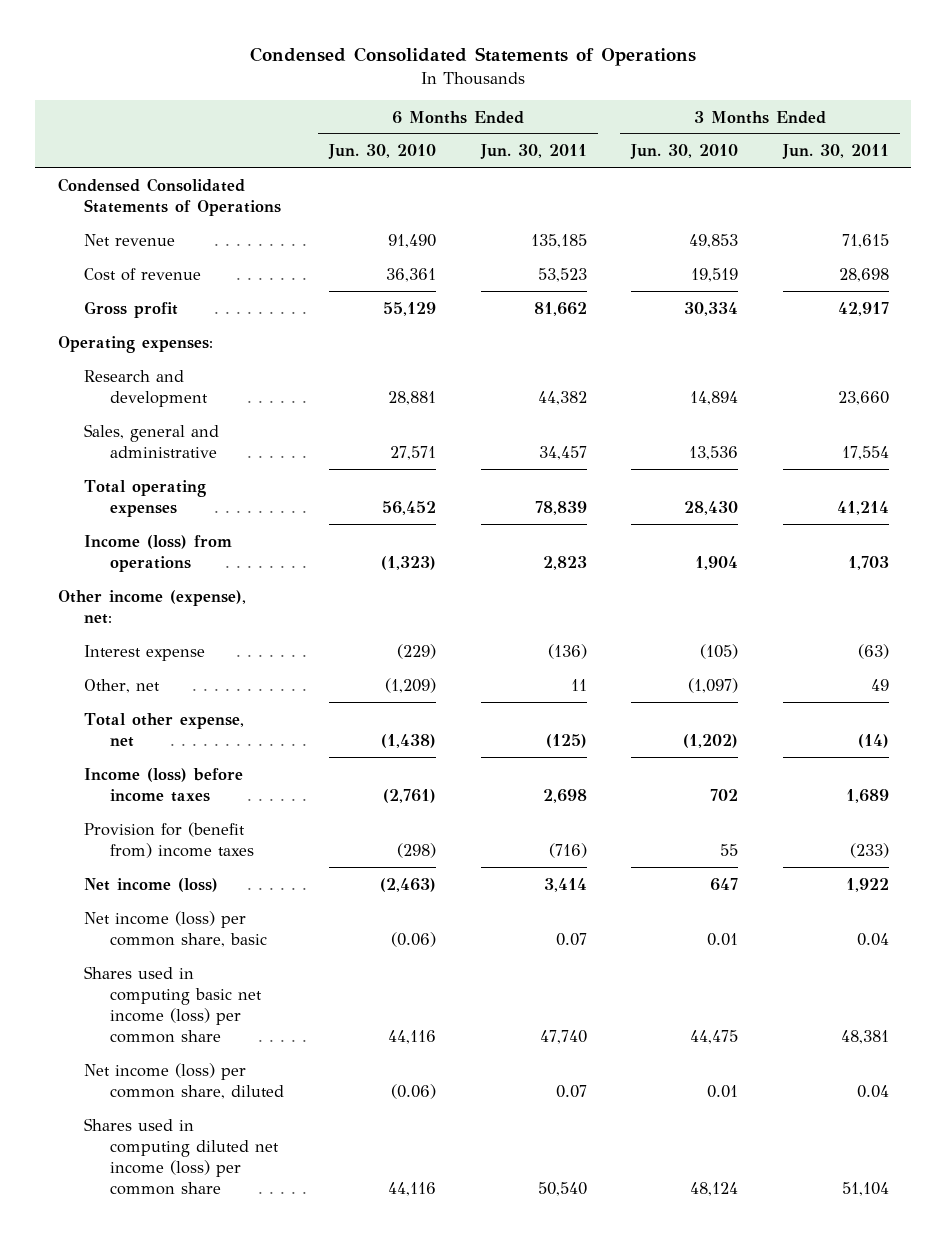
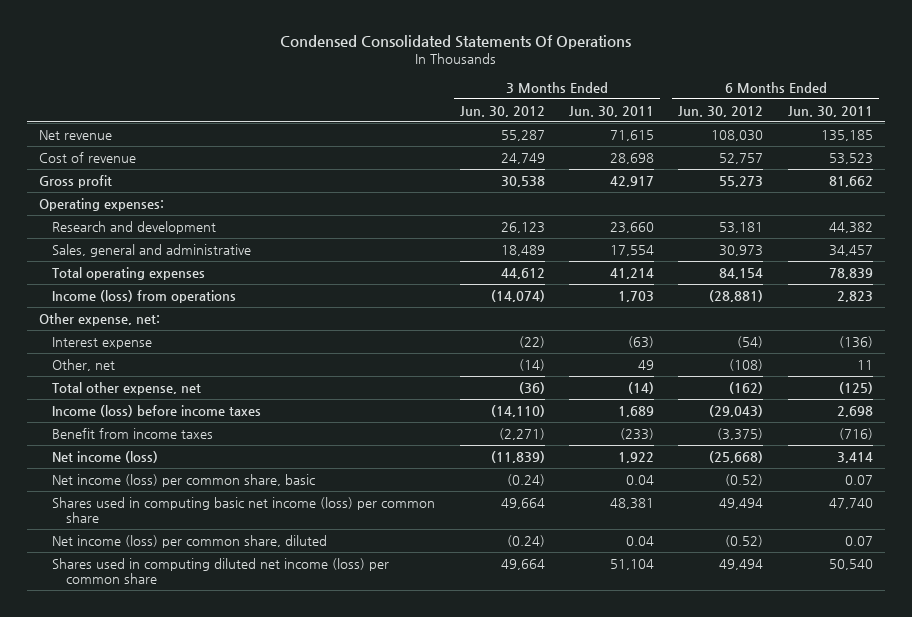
[250,47,697,67] Condensed Consolidated Statements of Operations -> [279,35,631,50] Condensed Consolidated Statements Of Operations
[327,144,436,160] Jun. 30, 2010 -> none
[630,144,739,160] Jun. 30, 2010 -> none
none -> [459,105,545,117] Jun. 30, 2012
none -> [678,105,764,117] Jun. 30, 2012
[57,177,282,216] Condensed Consolidated Statements of Operations -> none
[57,589,246,624] Other income (expense), net: -> [38,312,160,326] Other expense, net:
[84,821,255,858] Provision for (benefit from) income taxes -> [52,427,214,439] Benefit from income taxes

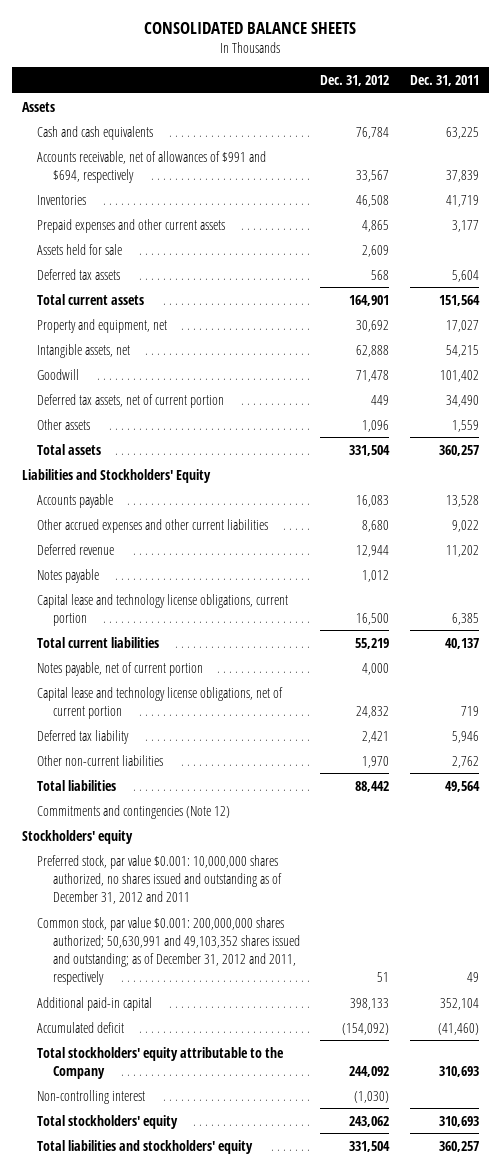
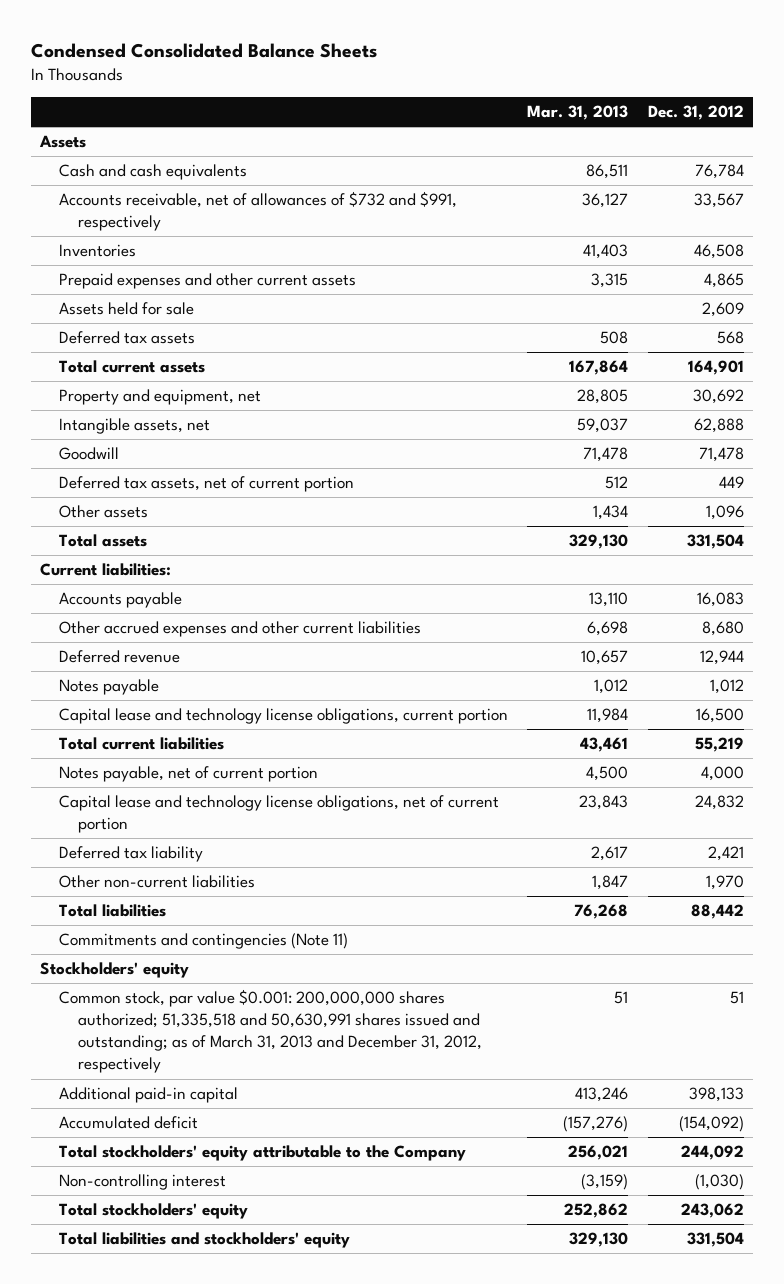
[144,22,357,35] CONSOLIDATED BALANCE SHEETS -> [30,43,377,59] Condensed Consolidated Balance Sheets
[409,75,479,87] Dec. 31, 2011 -> none
none -> [527,105,629,121] Mar. 31, 2013
[37,150,267,183] Accounts receivable, net of allowances of $991 and $694, respectively -> [59,191,458,232] Accounts receivable, net of allowances of $732 and $991, respectively
[22,468,212,483] Liabilities and Stockholders' Equity -> none
none -> [40,563,172,577] Current liabilities:
[37,804,231,819] Commitments and contingencies (Note 12) -> [59,933,349,950] Commitments and contingencies (Note 11)
[37,854,282,905] Preferred stock, par value $0.001: 10,000,000 shares authorized, no shares issued and outstanding as of December 31, 2012 and 2011 -> none
[37,916,300,986] Common stock, par value $0.001: 200,000,000 shares authorized; 50,630,991 and 49,103,352 shares issued and outstanding; as of December 31, 2012 and 2011, respectively -> [59,989,482,1074] Common stock, par value $0.001: 200,000,000 shares authorized; 51,335,518 and 50,630,991 shares issued and outstanding; as of March 31, 2013 and December 31, 2012, respectively

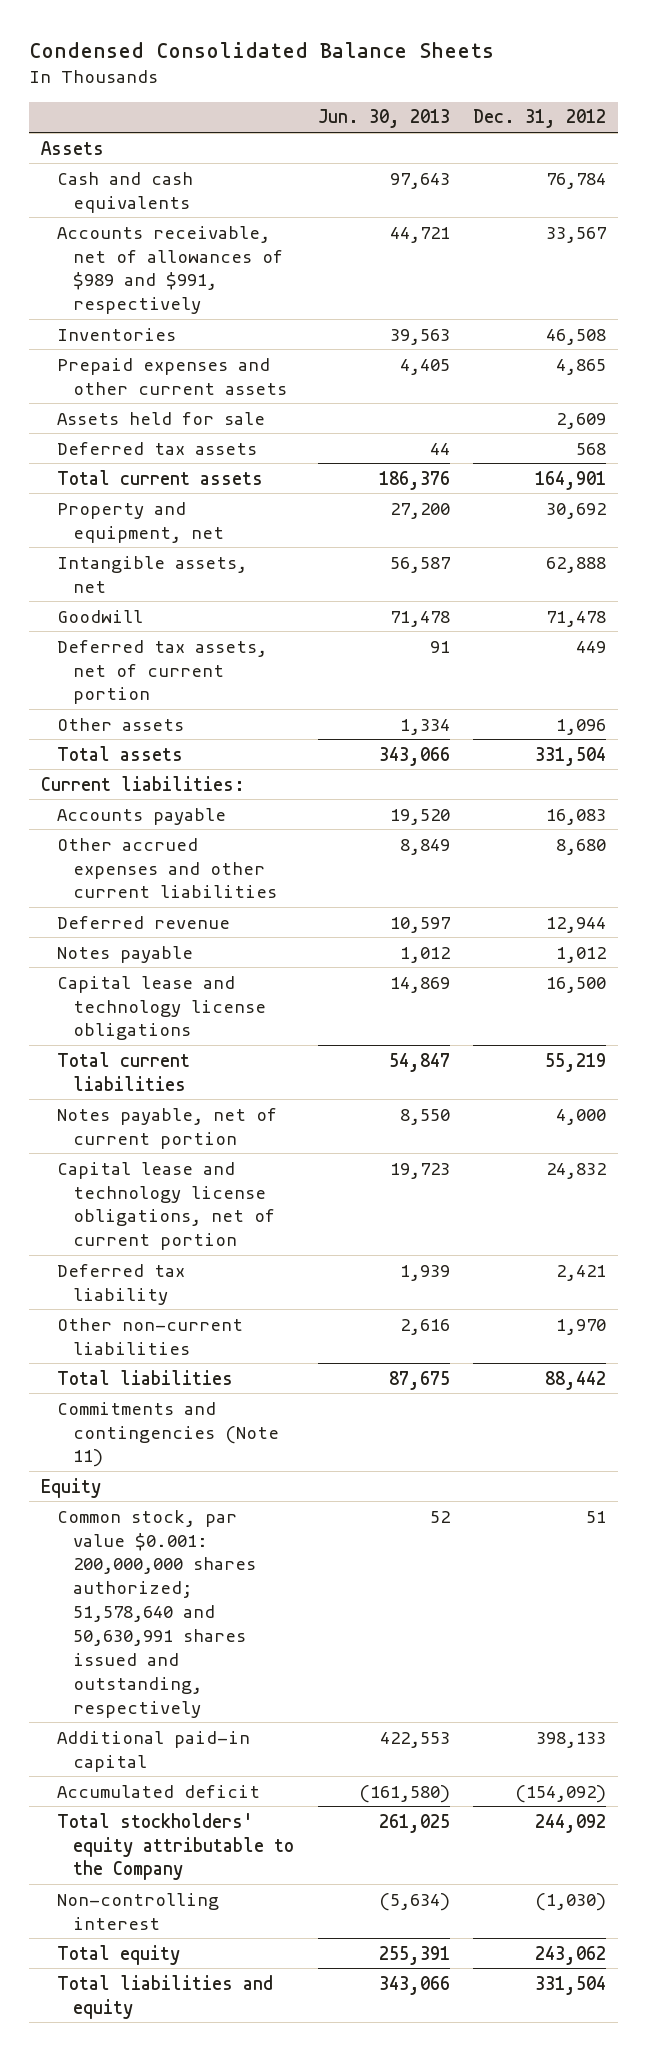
[527,105,629,121] Mar. 31, 2013 -> none
none -> [317,109,450,129] Jun. 30, 2013
[59,191,458,232] Accounts receivable, net of allowances of $732 and $991, respectively -> [56,225,283,315] Accounts receivable, net of allowances of $989 and $991, respectively
[59,708,509,725] Capital lease and technology license obligations, current portion -> [56,975,266,1041] Capital lease and technology license obligations
[40,962,190,979] Stockholders' equity -> [41,1477,102,1498] Equity
[59,989,482,1074] Common stock, par value $0.001: 200,000,000 shares authorized; 51,335,518 and 50,630,991 shares issued and outstanding; as of March 31, 2013 and December 31, 2012, respectively -> [56,1509,256,1718] Common stock, par value $0.001: 200,000,000 shares authorized; 51,578,640 and 50,630,991 shares issued and outstanding, respectively
[59,1203,249,1220] Total stockholders' equity -> [56,1944,180,1965] Total equity
[59,1232,351,1249] Total liabilities and stockholders' equity -> [56,1974,273,2019] Total liabilities and equity

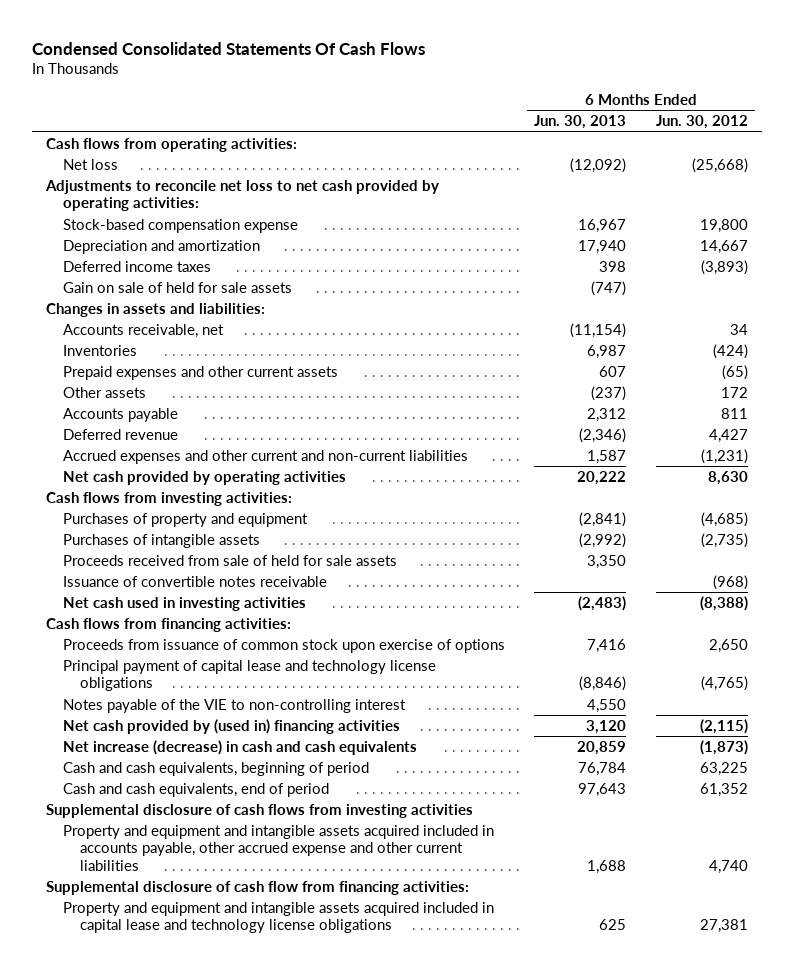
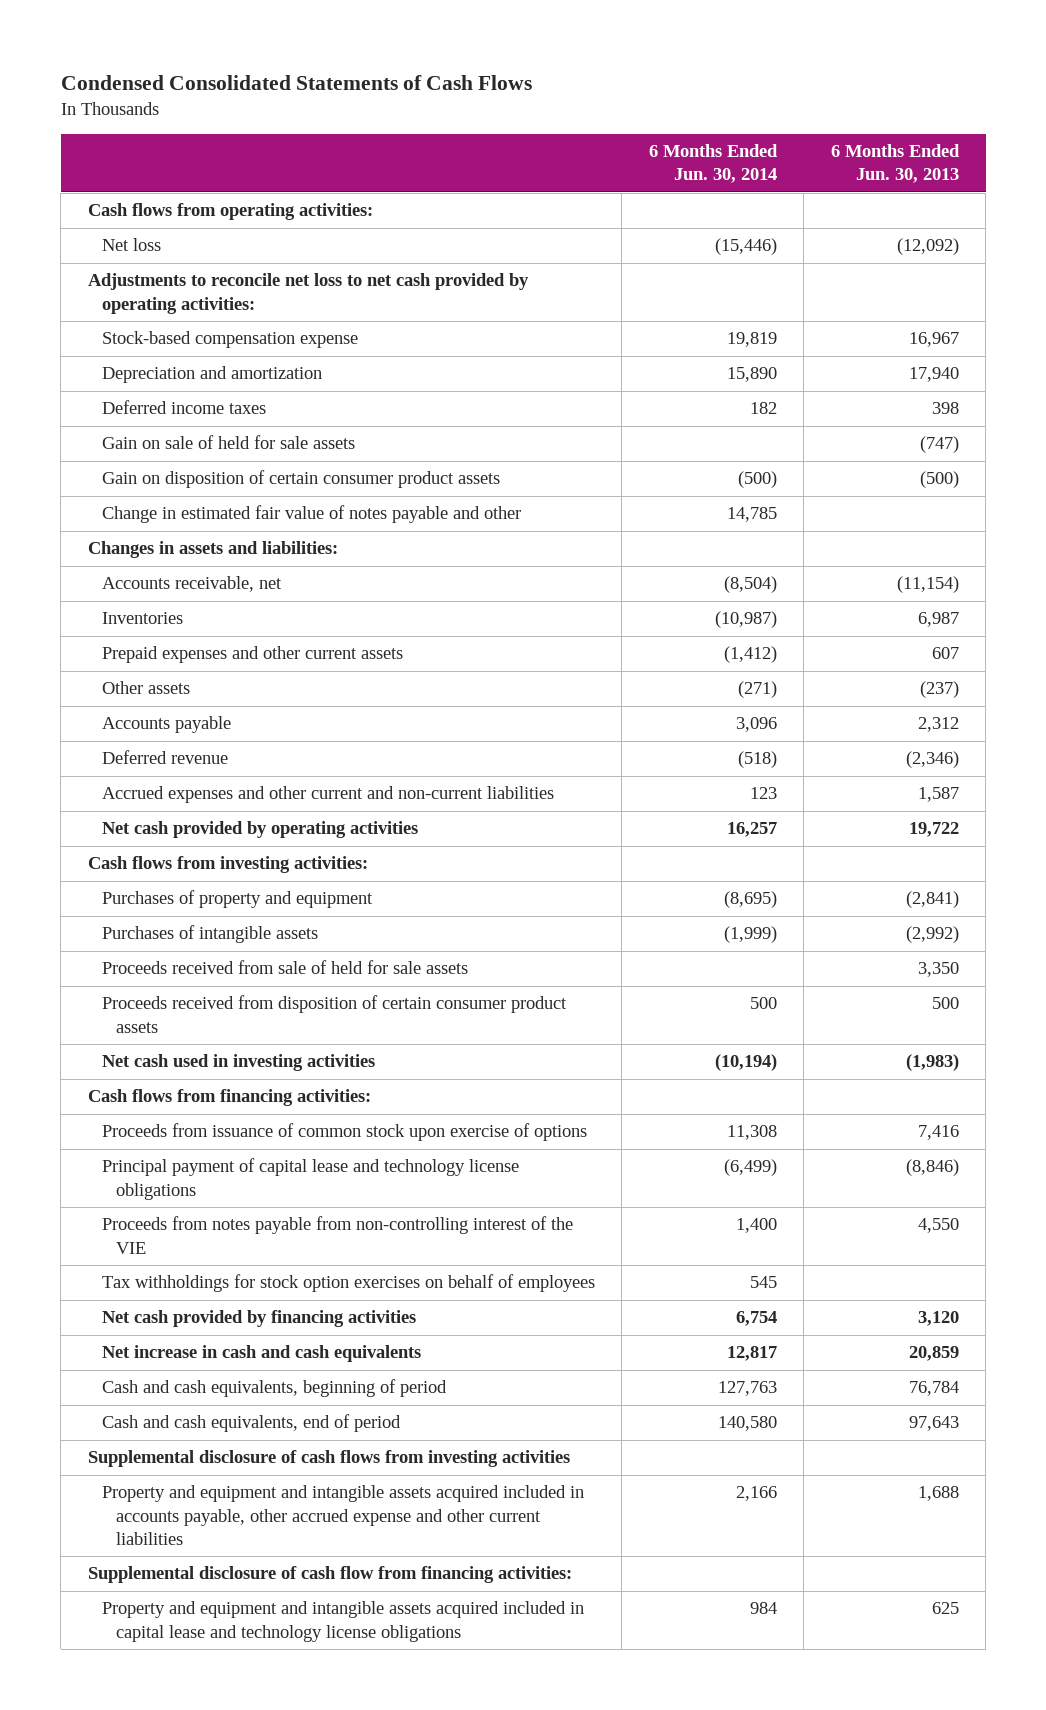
[31,41,425,55] Condensed Consolidated Statements Of Cash Flows -> [60,74,532,90] Condensed Consolidated Statements of Cash Flows
[655,115,748,130] Jun. 30, 2012 -> none
none -> [648,144,778,184] 6 Months Ended Jun. 30, 2014
none -> [101,470,500,489] Gain on disposition of certain consumer product assets
none -> [101,505,521,524] Change in estimated fair value of notes payable and other
[577,470,627,485] 20,222 -> [908,822,959,838] 19,722
[62,575,327,587] Issuance of convertible notes receivable -> none
none -> [101,995,567,1033] Proceeds received from disposition of certain consumer product assets
[578,595,627,611] (2,483) -> [905,1054,959,1072] (1,983)
[62,698,406,713] Notes payable of the VIE to non-controlling interest -> [101,1216,573,1254] Proceeds from notes payable from non-controlling interest of the VIE
none -> [101,1274,595,1293] Tax withholdings for stock option exercises on behalf of employees
[62,718,400,734] Net cash provided by (used in) financing activities -> [101,1310,416,1328] Net cash provided by financing activities
[62,739,417,755] Net increase (decrease) in cash and cash equivalents -> [101,1345,421,1363] Net increase in cash and cash equivalents

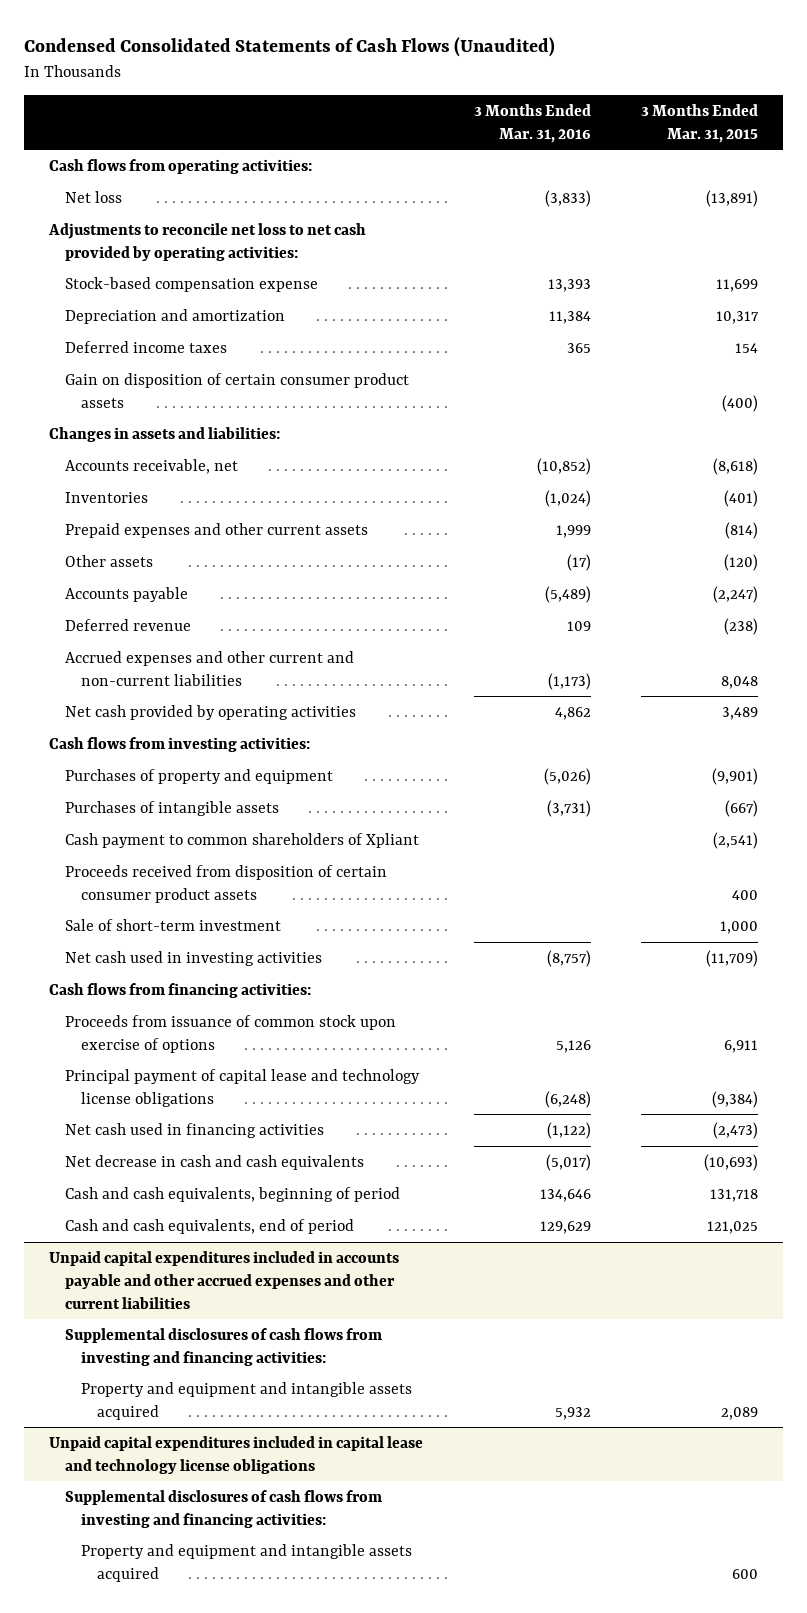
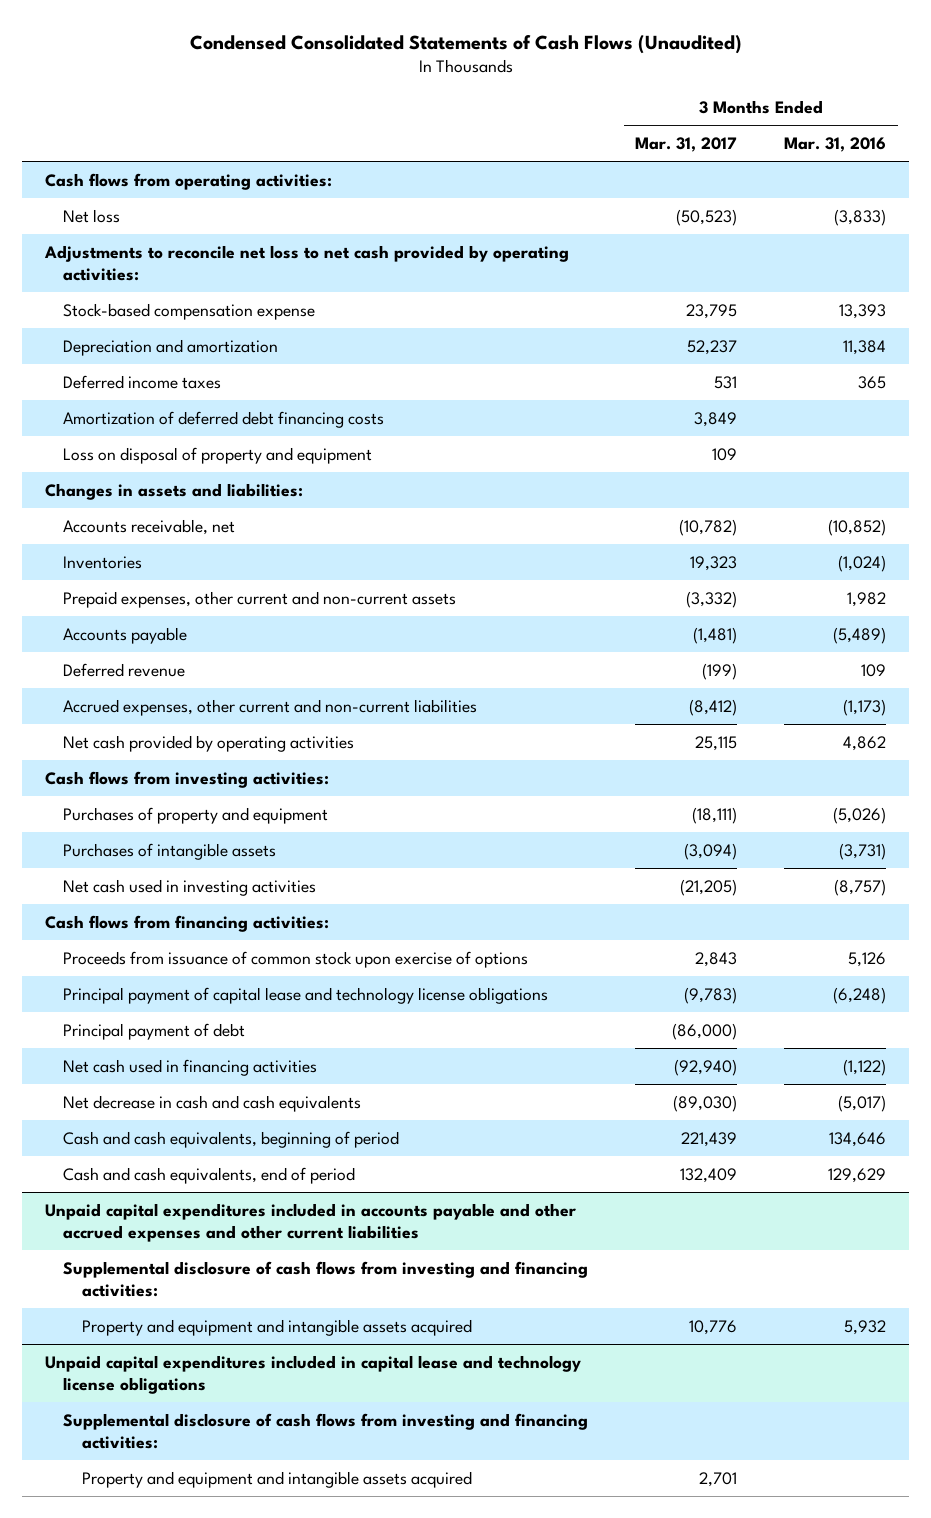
[641,103,759,143] 3 Months Ended Mar. 31, 2015 -> none
none -> [635,137,738,153] Mar. 31, 2017
[65,372,410,408] Gain on disposition of certain consumer product assets -> none
none -> [63,410,385,428] Amortization of deferred debt financing costs
none -> [63,446,373,464] Loss on disposal of property and equipment
[65,554,154,567] Other assets -> none
[65,522,369,538] Prepaid expenses and other current assets -> [63,590,457,608] Prepaid expenses, other current and non-current assets
[555,524,591,538] 1,999 -> [847,591,887,607] 1,982
[65,650,355,686] Accrued expenses and other current and non-current liabilities -> [63,698,478,716] Accrued expenses, other current and non-current liabilities
[65,832,420,848] Cash payment to common shareholders of Xpliant -> none
[65,864,388,903] Proceeds received from disposition of certain consumer product assets -> none
[65,918,282,931] Sale of short-term investment -> none
none -> [63,1022,246,1040] Principal payment of debt
[65,1327,383,1366] Supplemental disclosures of cash flows from investing and financing activities: -> [63,1260,589,1297] Supplemental disclosure of cash flows from investing and financing activities:
[65,1489,383,1528] Supplemental disclosures of cash flows from investing and financing activities: -> [63,1412,589,1449] Supplemental disclosure of cash flows from investing and financing activities:

